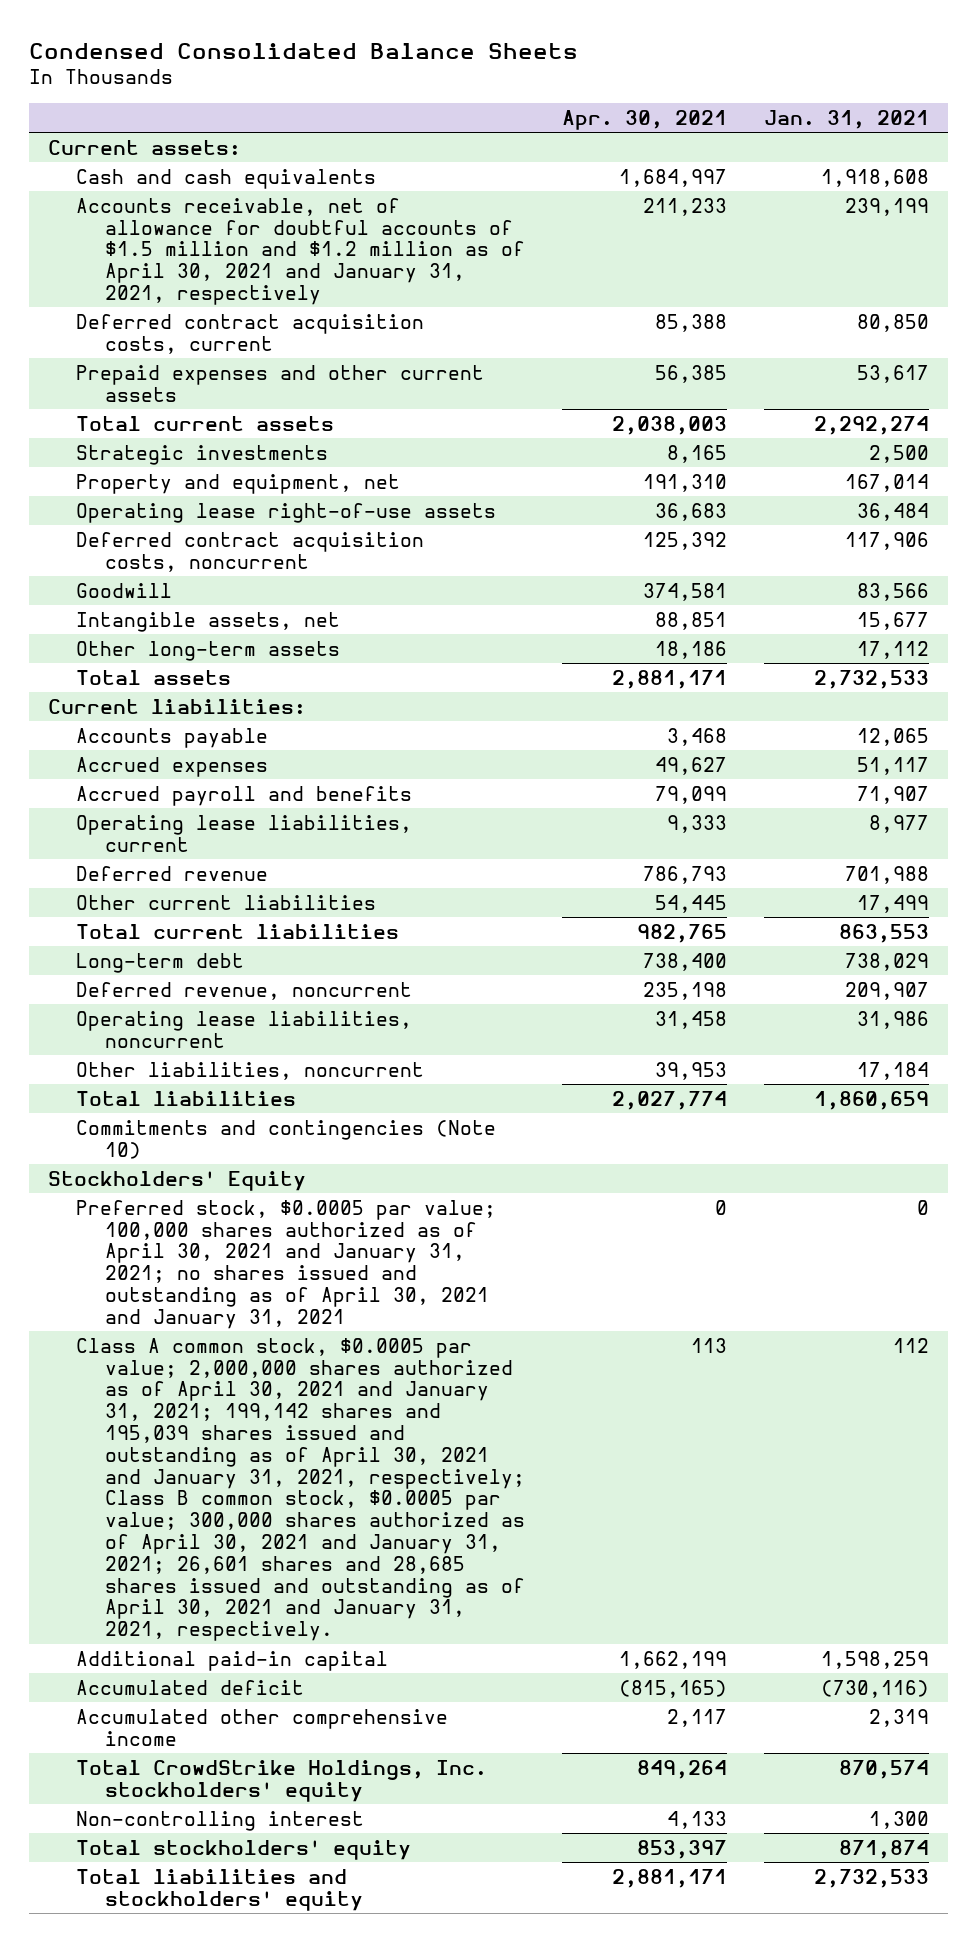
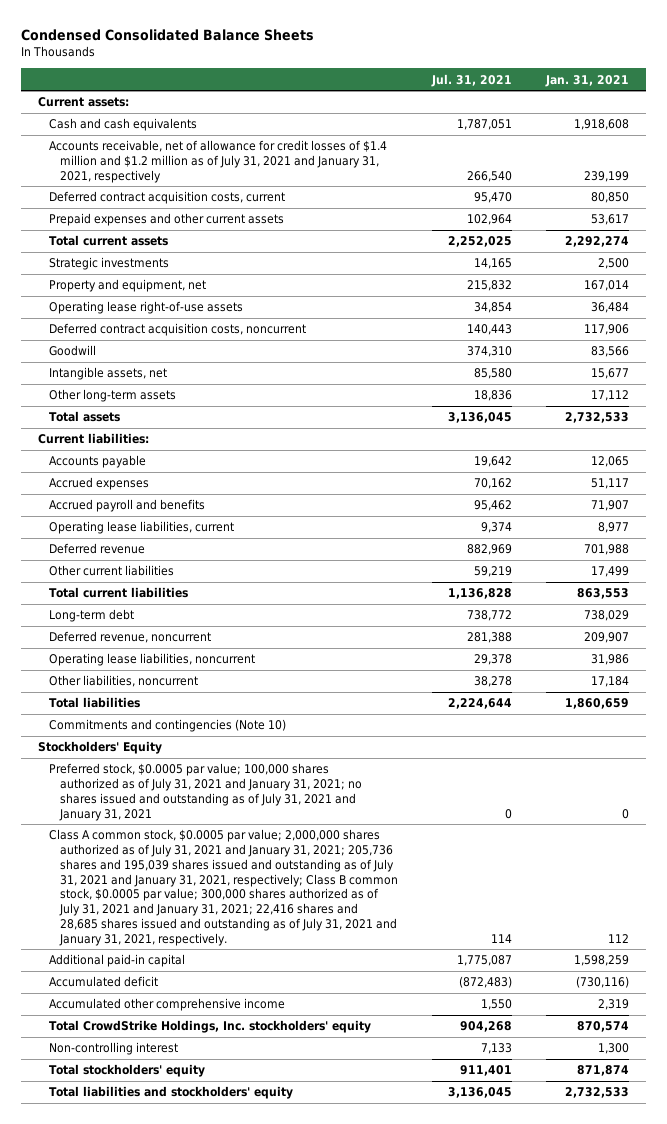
[562,109,728,130] Apr. 30, 2021 -> none
none -> [431,73,513,87] Jul. 31, 2021
[76,197,525,305] Accounts receivable, net of allowance for doubtful accounts of $1.5 million and $1.2 million as of April 30, 2021 and January 31, 2021, respectively -> [49,140,388,183] Accounts receivable, net of allowance for credit losses of $1.4 million and $1.2 million as of July 31, 2021 and January 31, 2021, respectively
[76,1199,497,1329] Preferred stock, $0.0005 par value; 100,000 shares authorized as of April 30, 2021 and January 31, 2021; no shares issued and outstanding as of April 30, 2021 and January 31, 2021 -> [49,763,363,821] Preferred stock, $0.0005 par value; 100,000 shares authorized as of July 31, 2021 and January 31, 2021; no shares issued and outstanding as of July 31, 2021 and January 31, 2021
[76,1337,525,1642] Class A common stock, $0.0005 par value; 2,000,000 shares authorized as of April 30, 2021 and January 31, 2021; 199,142 shares and 195,039 shares issued and outstanding as of April 30, 2021 and January 31, 2021, respectively; Class B common stock, $0.0005 par value; 300,000 shares authorized as of April 30, 2021 and January 31, 2021; 26,601 shares and 28,685 shares issued and outstanding as of April 30, 2021 and January 31, 2021, respectively. -> [49,829,399,946] Class A common stock, $0.0005 par value; 2,000,000 shares authorized as of July 31, 2021 and January 31, 2021; 205,736 shares and 195,039 shares issued and outstanding as of July 31, 2021 and January 31, 2021, respectively; Class B common stock, $0.0005 par value; 300,000 shares authorized as of July 31, 2021 and January 31, 2021; 22,416 shares and 28,685 shares issued and outstanding as of July 31, 2021 and January 31, 2021, respectively.

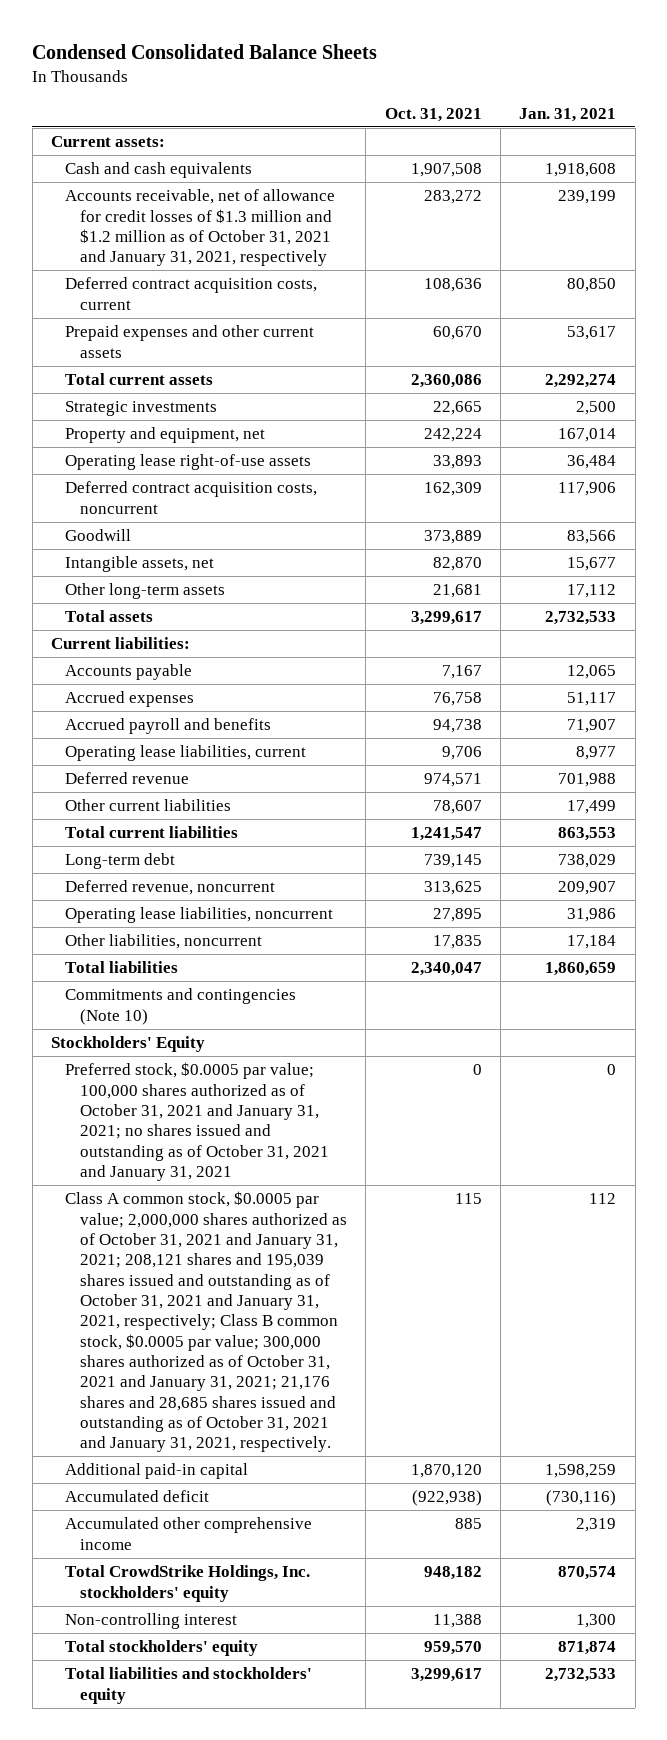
[431,73,513,87] Jul. 31, 2021 -> none
none -> [384,107,482,122] Oct. 31, 2021
[49,140,388,183] Accounts receivable, net of allowance for credit losses of $1.4 million and $1.2 million as of July 31, 2021 and January 31, 2021, respectively -> [65,189,336,267] Accounts receivable, net of allowance for credit losses of $1.3 million and $1.2 million as of October 31, 2021 and January 31, 2021, respectively
[49,763,363,821] Preferred stock, $0.0005 par value; 100,000 shares authorized as of July 31, 2021 and January 31, 2021; no shares issued and outstanding as of July 31, 2021 and January 31, 2021 -> [65,1062,330,1181] Preferred stock, $0.0005 par value; 100,000 shares authorized as of October 31, 2021 and January 31, 2021; no shares issued and outstanding as of October 31, 2021 and January 31, 2021
[49,829,399,946] Class A common stock, $0.0005 par value; 2,000,000 shares authorized as of July 31, 2021 and January 31, 2021; 205,736 shares and 195,039 shares issued and outstanding as of July 31, 2021 and January 31, 2021, respectively; Class B common stock, $0.0005 par value; 300,000 shares authorized as of July 31, 2021 and January 31, 2021; 22,416 shares and 28,685 shares issued and outstanding as of July 31, 2021 and January 31, 2021, respectively. -> [65,1191,348,1453] Class A common stock, $0.0005 par value; 2,000,000 shares authorized as of October 31, 2021 and January 31, 2021; 208,121 shares and 195,039 shares issued and outstanding as of October 31, 2021 and January 31, 2021, respectively; Class B common stock, $0.0005 par value; 300,000 shares authorized as of October 31, 2021 and January 31, 2021; 21,176 shares and 28,685 shares issued and outstanding as of October 31, 2021 and January 31, 2021, respectively.

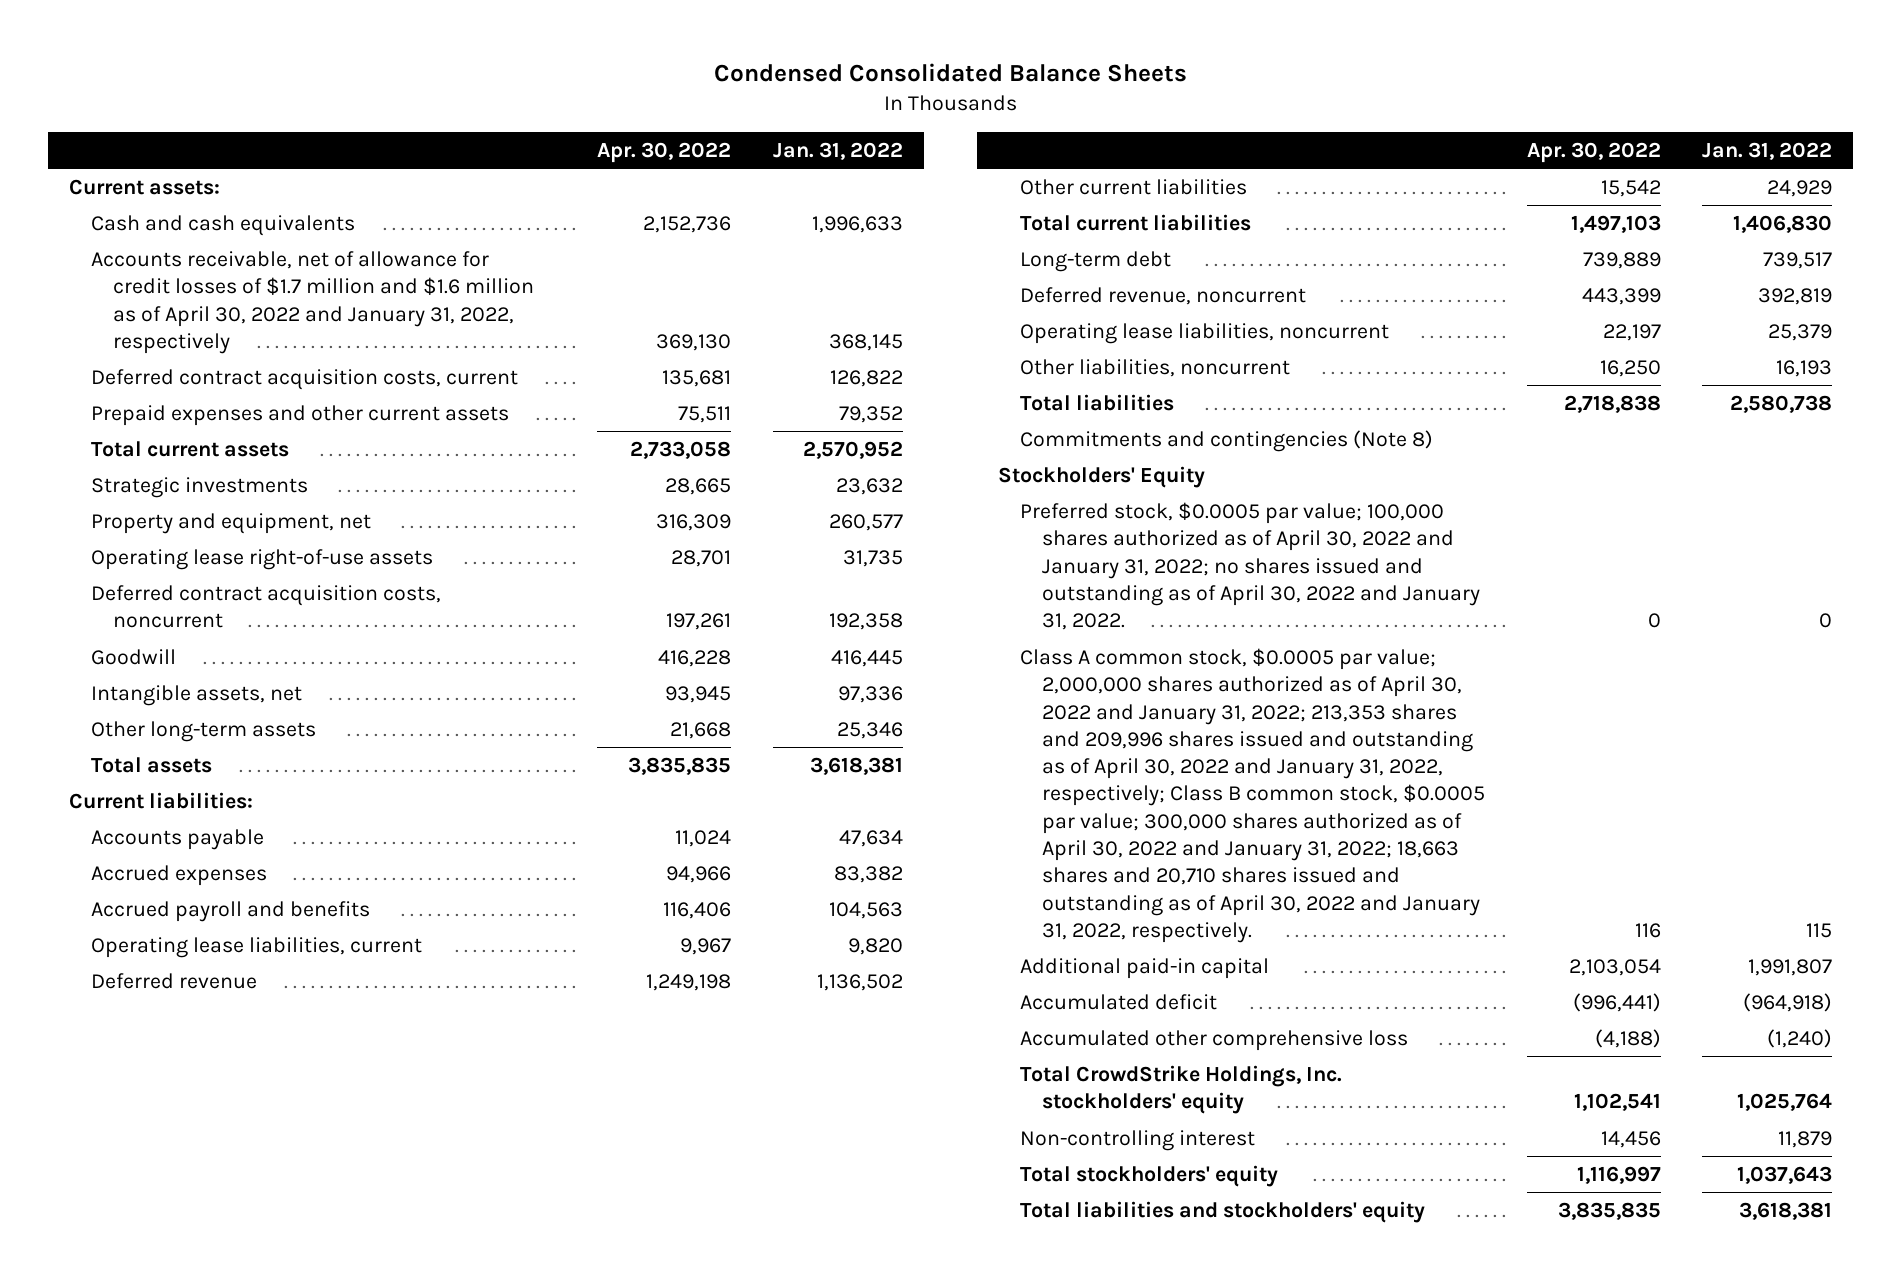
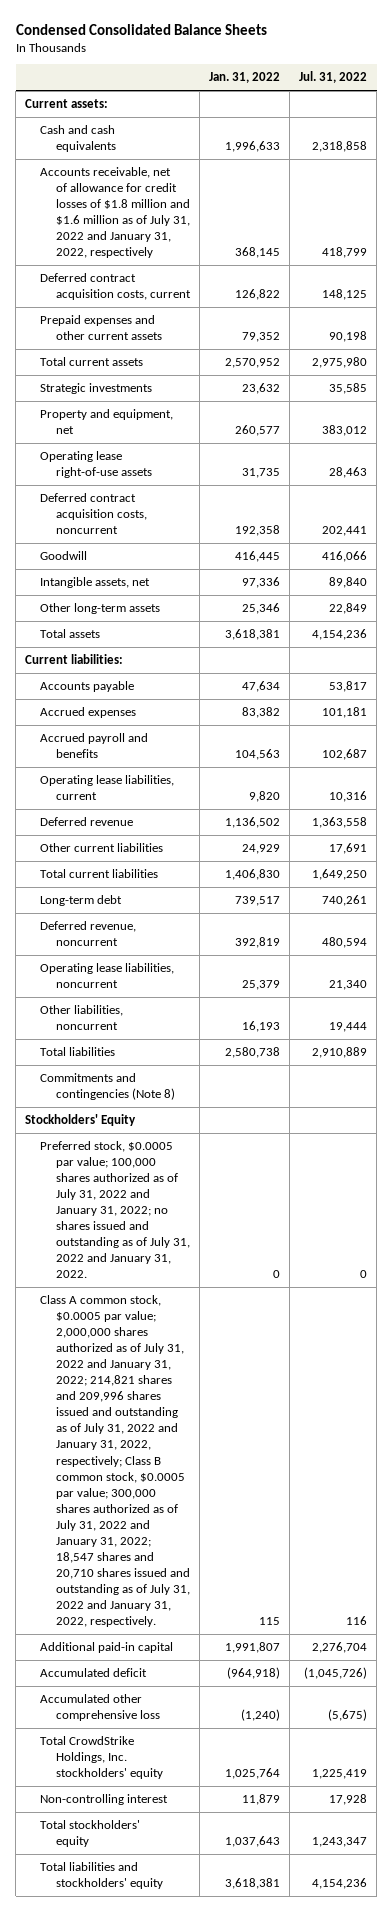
[597,141,732,163] Apr. 30, 2022 -> none
none -> [299,71,368,84] Jul. 31, 2022
[90,250,534,354] Accounts receivable, net of allowance for credit losses of $1.7 million and $1.6 million as of April 30, 2022 and January 31, 2022, respectively -> [40,167,190,259] Accounts receivable, net of allowance for credit losses of $1.8 million and $1.6 million as of July 31, 2022 and January 31, 2022, respectively
[1020,501,1480,631] Preferred stock, $0.0005 par value; 100,000 shares authorized as of April 30, 2022 and January 31, 2022; no shares issued and outstanding as of April 30, 2022 and January 31, 2022. -> [40,1141,190,1279] Preferred stock, $0.0005 par value; 100,000 shares authorized as of July 31, 2022 and January 31, 2022; no shares issued and outstanding as of July 31, 2022 and January 31, 2022.
[1020,647,1485,943] Class A common stock, $0.0005 par value; 2,000,000 shares authorized as of April 30, 2022 and January 31, 2022; 213,353 shares and 209,996 shares issued and outstanding as of April 30, 2022 and January 31, 2022, respectively; Class B common stock, $0.0005 par value; 300,000 shares authorized as of April 30, 2022 and January 31, 2022; 18,663 shares and 20,710 shares issued and outstanding as of April 30, 2022 and January 31, 2022, respectively. -> [40,1295,190,1627] Class A common stock, $0.0005 par value; 2,000,000 shares authorized as of July 31, 2022 and January 31, 2022; 214,821 shares and 209,996 shares issued and outstanding as of July 31, 2022 and January 31, 2022, respectively; Class B common stock, $0.0005 par value; 300,000 shares authorized as of July 31, 2022 and January 31, 2022; 18,547 shares and 20,710 shares issued and outstanding as of July 31, 2022 and January 31, 2022, respectively.

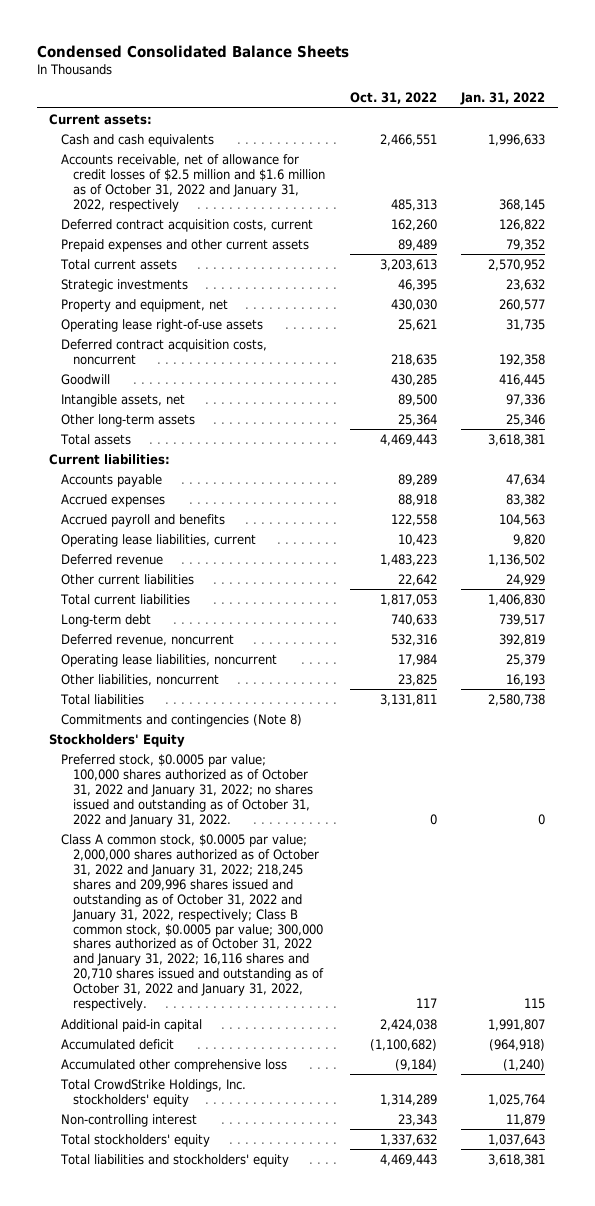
[299,71,368,84] Jul. 31, 2022 -> none
none -> [349,92,437,105] Oct. 31, 2022
[40,167,190,259] Accounts receivable, net of allowance for credit losses of $1.8 million and $1.6 million as of July 31, 2022 and January 31, 2022, respectively -> [61,153,325,212] Accounts receivable, net of allowance for credit losses of $2.5 million and $1.6 million as of October 31, 2022 and January 31, 2022, respectively
[40,1141,190,1279] Preferred stock, $0.0005 par value; 100,000 shares authorized as of July 31, 2022 and January 31, 2022; no shares issued and outstanding as of July 31, 2022 and January 31, 2022. -> [61,753,313,827] Preferred stock, $0.0005 par value; 100,000 shares authorized as of October 31, 2022 and January 31, 2022; no shares issued and outstanding as of October 31, 2022 and January 31, 2022.
[40,1295,190,1627] Class A common stock, $0.0005 par value; 2,000,000 shares authorized as of July 31, 2022 and January 31, 2022; 214,821 shares and 209,996 shares issued and outstanding as of July 31, 2022 and January 31, 2022, respectively; Class B common stock, $0.0005 par value; 300,000 shares authorized as of July 31, 2022 and January 31, 2022; 18,547 shares and 20,710 shares issued and outstanding as of July 31, 2022 and January 31, 2022, respectively. -> [61,833,324,1012] Class A common stock, $0.0005 par value; 2,000,000 shares authorized as of October 31, 2022 and January 31, 2022; 218,245 shares and 209,996 shares issued and outstanding as of October 31, 2022 and January 31, 2022, respectively; Class B common stock, $0.0005 par value; 300,000 shares authorized as of October 31, 2022 and January 31, 2022; 16,116 shares and 20,710 shares issued and outstanding as of October 31, 2022 and January 31, 2022, respectively.

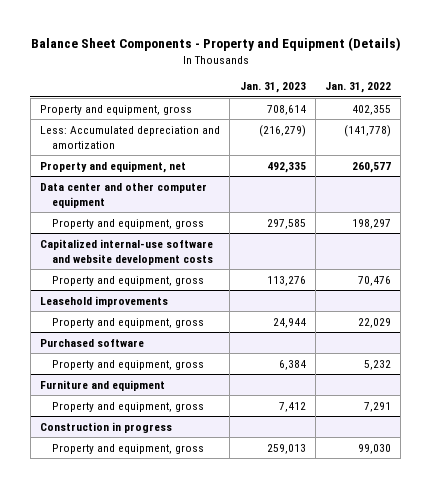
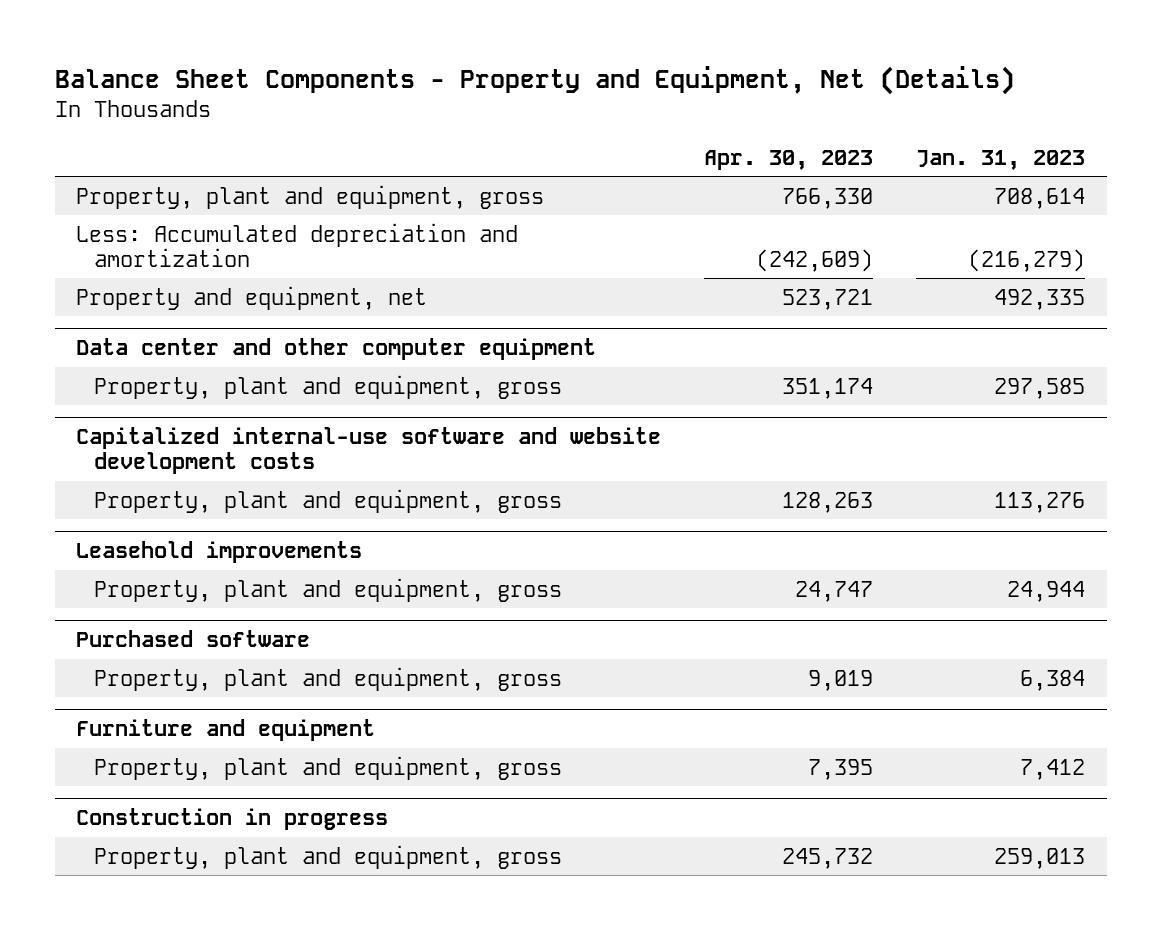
[30,37,401,52] Balance Sheet Components - Property and Equipment (Details) -> [54,65,1015,95] Balance Sheet Components - Property and Equipment, Net (Details)
[325,82,392,94] Jan. 31, 2022 -> none
none -> [704,149,874,170] Apr. 30, 2023
[39,104,192,115] Property and equipment, gross -> [76,184,545,209] Property, plant and equipment, gross
[51,218,204,229] Property and equipment, gross -> [93,374,562,399] Property, plant and equipment, gross
[51,275,204,286] Property and equipment, gross -> [93,488,562,513] Property, plant and equipment, gross
[51,317,204,328] Property and equipment, gross -> [93,577,562,602] Property, plant and equipment, gross
[51,359,204,370] Property and equipment, gross -> [93,666,562,691] Property, plant and equipment, gross
[51,401,204,412] Property and equipment, gross -> [93,755,562,780] Property, plant and equipment, gross
[51,443,204,454] Property and equipment, gross -> [93,844,562,869] Property, plant and equipment, gross

